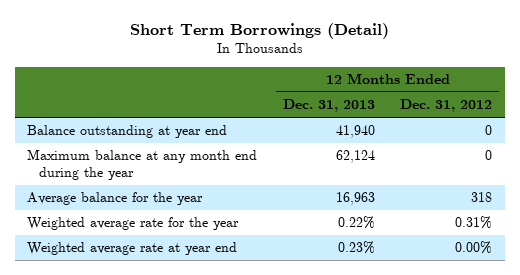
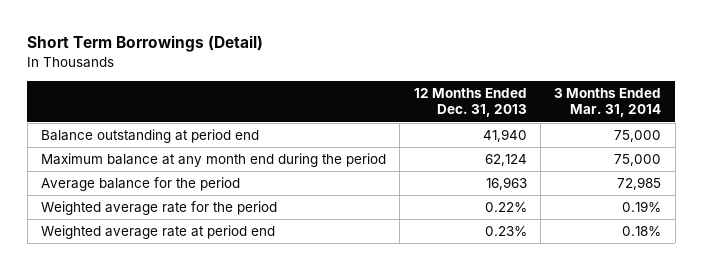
[400,99,493,113] Dec. 31, 2012 -> none
none -> [554,87,662,118] 3 Months Ended Mar. 31, 2014
[27,125,228,139] Balance outstanding at year end -> [41,129,260,144] Balance outstanding at period end
[27,149,258,181] Maximum balance at any month end during the year -> [41,153,387,168] Maximum balance at any month end during the period
[27,192,204,206] Average balance for the year -> [41,177,241,192] Average balance for the period
[27,217,240,231] Weighted average rate for the year -> [41,201,278,216] Weighted average rate for the period
[27,242,238,256] Weighted average rate at year end -> [41,225,276,240] Weighted average rate at period end

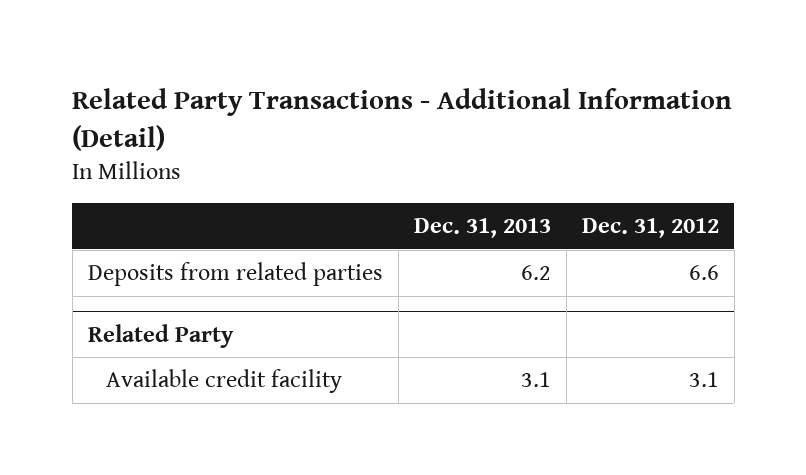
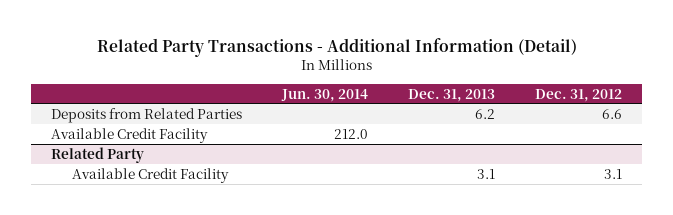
none -> [281,88,369,102] Jun. 30, 2014
[87,262,383,287] Deposits from related parties -> [51,107,243,123] Deposits from Related Parties
none -> [51,127,209,143] Available Credit Facility
[105,369,342,394] Available credit facility -> [72,167,230,183] Available Credit Facility

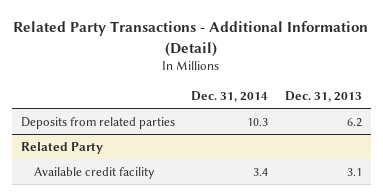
[281,88,369,102] Jun. 30, 2014 -> none
[534,88,622,102] Dec. 31, 2012 -> none
none -> [191,90,269,102] Dec. 31, 2014
[51,127,209,143] Available Credit Facility -> none
[51,107,243,123] Deposits from Related Parties -> [20,116,175,129] Deposits from related parties
[72,167,230,183] Available Credit Facility -> [34,166,156,179] Available credit facility

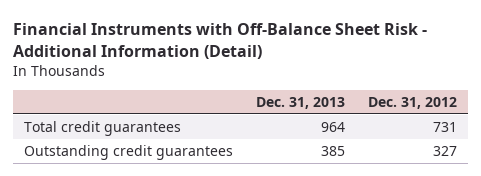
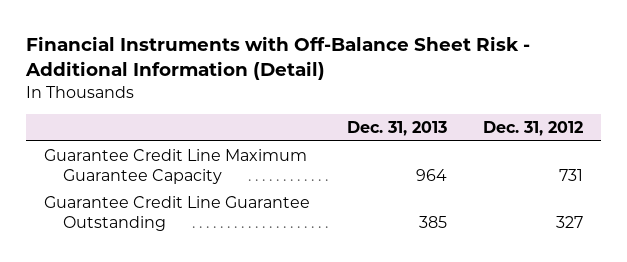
[24,120,182,136] Total credit guarantees -> [43,149,307,184] Guarantee Credit Line Maximum Guarantee Capacity
[24,144,234,160] Outstanding credit guarantees -> [43,196,310,231] Guarantee Credit Line Guarantee Outstanding

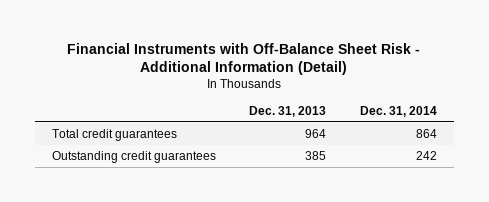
[483,120,584,136] Dec. 31, 2012 -> none
none -> [360,106,438,118] Dec. 31, 2014
[43,149,307,184] Guarantee Credit Line Maximum Guarantee Capacity -> [51,128,177,141] Total credit guarantees
[43,196,310,231] Guarantee Credit Line Guarantee Outstanding -> [51,150,216,163] Outstanding credit guarantees

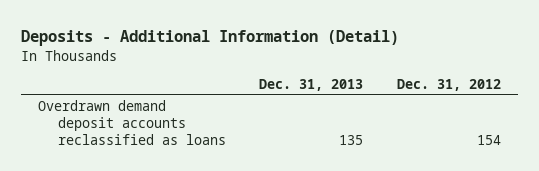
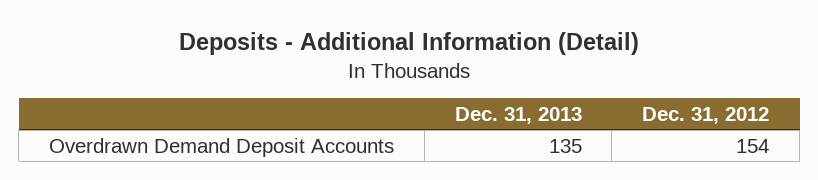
[38,100,226,145] Overdrawn demand deposit accounts reclassified as loans -> [49,137,395,157] Overdrawn Demand Deposit Accounts

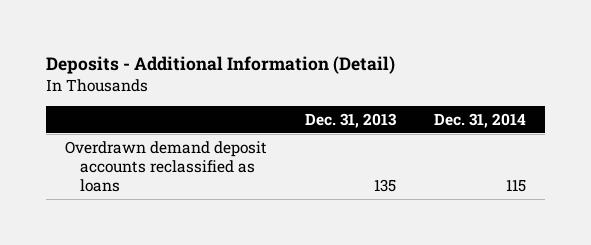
[642,106,770,124] Dec. 31, 2012 -> none
none -> [433,112,526,128] Dec. 31, 2014
[49,137,395,157] Overdrawn Demand Deposit Accounts -> [65,141,268,192] Overdrawn demand deposit accounts reclassified as loans

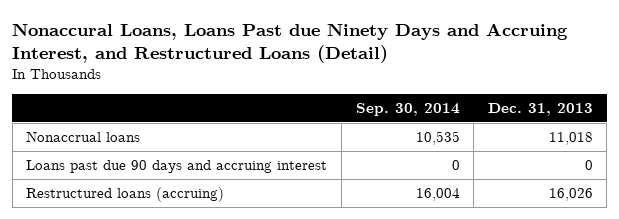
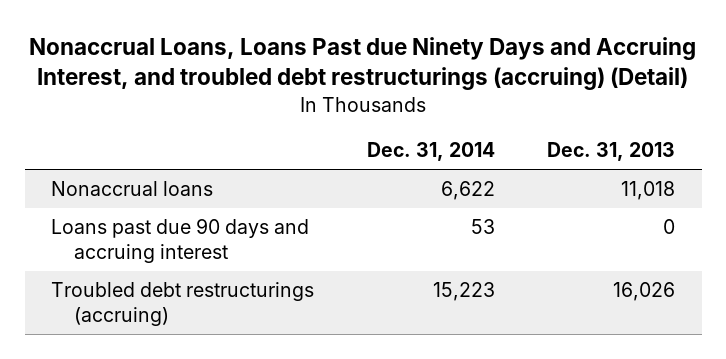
[12,22,569,63] Nonaccural Loans, Loans Past due Ninety Days and Accruing Interest, and Restructured Loans (Detail) -> [29,37,697,91] Nonaccrual Loans, Loans Past due Ninety Days and Accruing Interest, and troubled debt restructurings (accruing) (Detail)
[355,103,460,117] Sep. 30, 2014 -> none
none -> [366,142,495,162] Dec. 31, 2014
[26,187,225,203] Restructured loans (accruing) -> [51,282,315,326] Troubled debt restructurings (accruing)

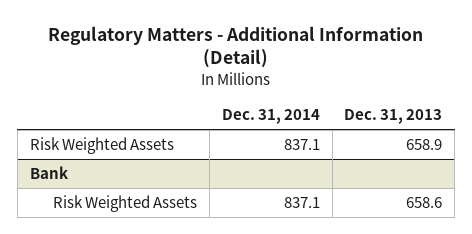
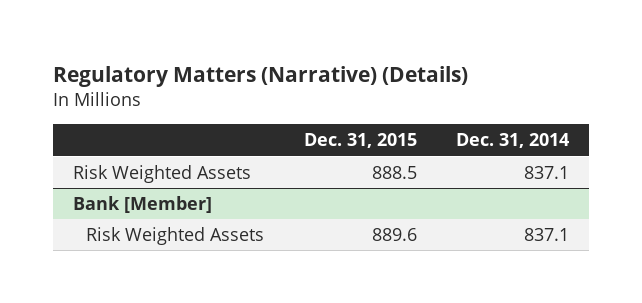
[47,25,423,69] Regulatory Matters - Additional Information (Detail) -> [53,65,469,87] Regulatory Matters (Narrative) (Details)
[344,109,443,125] Dec. 31, 2013 -> none
none -> [303,133,417,149] Dec. 31, 2015
[29,166,68,180] Bank -> [72,196,212,214] Bank [Member]

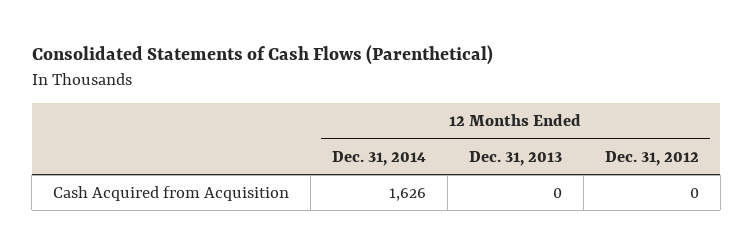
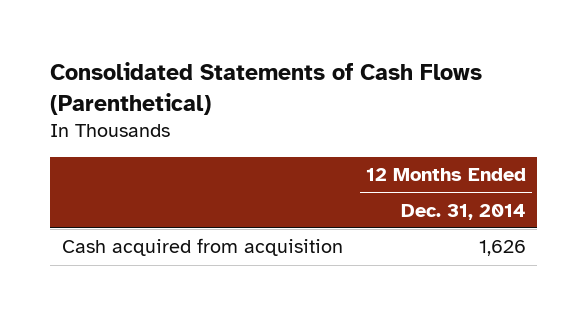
[468,150,562,166] Dec. 31, 2013 -> none
[604,150,699,166] Dec. 31, 2012 -> none
[53,185,290,201] Cash Acquired from Acquisition -> [61,238,343,257] Cash acquired from acquisition

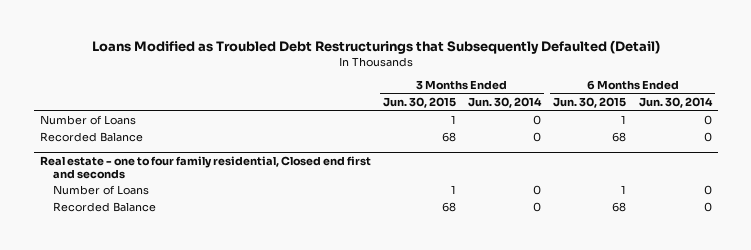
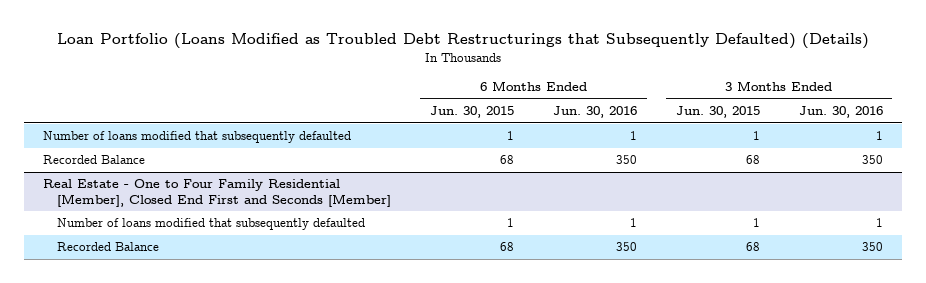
[91,39,660,54] Loans Modified as Troubled Debt Restructurings that Subsequently Defaulted (Detail) -> [57,33,870,50] Loan Portfolio (Loans Modified as Troubled Debt Restructurings that Subsequently Defaulted) (Details)
[468,97,543,109] Jun. 30, 2014 -> none
[638,97,713,109] Jun. 30, 2014 -> none
none -> [553,106,638,119] Jun. 30, 2016
none -> [798,106,883,119] Jun. 30, 2016
[39,115,136,126] Number of Loans -> [43,131,352,144] Number of loans modified that subsequently defaulted
[39,156,371,180] Real estate - one to four family residential, Closed end first and seconds -> [43,179,392,207] Real Estate - One to Four Family Residential [Member], Closed End First and Seconds [Member]
[53,185,150,196] Number of Loans -> [57,218,366,231] Number of loans modified that subsequently defaulted

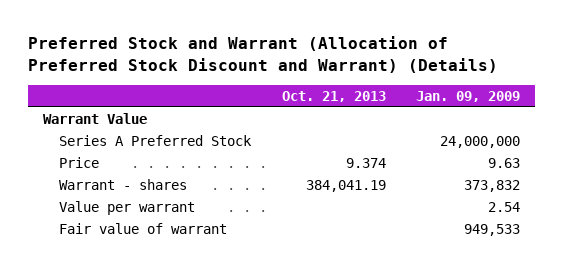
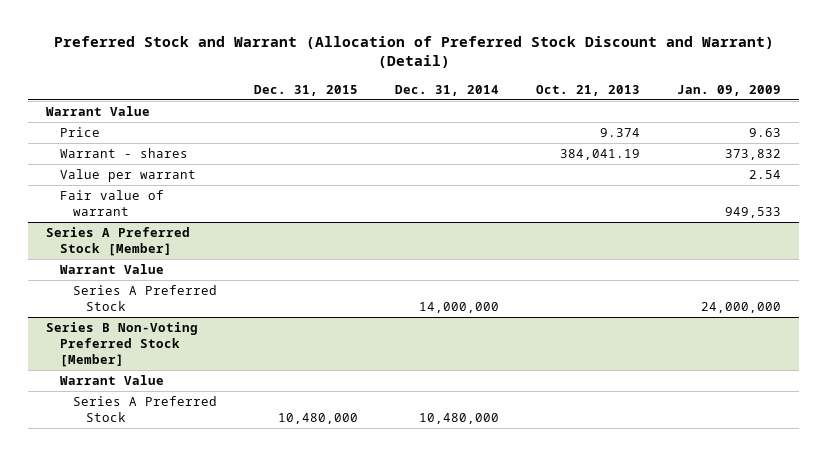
[27,36,498,73] Preferred Stock and Warrant (Allocation of Preferred Stock Discount and Warrant) (Details) -> [53,36,774,69] Preferred Stock and Warrant (Allocation of Preferred Stock Discount and Warrant) (Detail)
none -> [253,84,358,96] Dec. 31, 2015
none -> [394,84,499,96] Dec. 31, 2014
[59,134,253,146] Series A Preferred Stock -> none
none -> [46,226,191,256] Series A Preferred Stock [Member]
none -> [59,263,164,274] Warrant Value
none -> [72,284,217,311] Series A Preferred Stock
none -> [46,321,199,367] Series B Non-Voting Preferred Stock [Member]
none -> [59,374,164,385] Warrant Value
none -> [72,395,217,422] Series A Preferred Stock

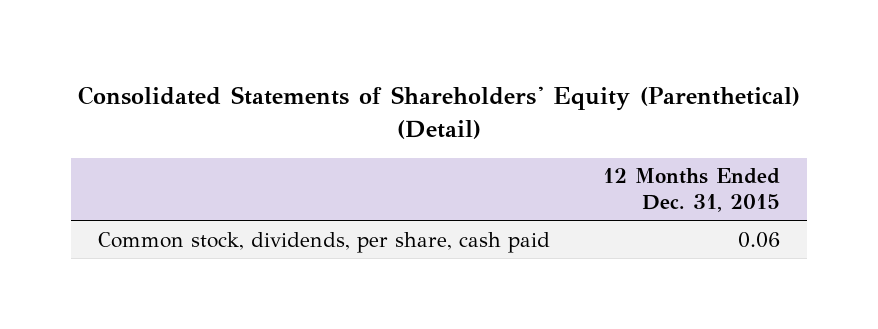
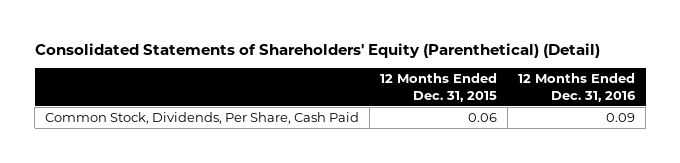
none -> [518,73,637,102] 12 Months Ended Dec. 31, 2016
[97,231,550,253] Common stock, dividends, per share, cash paid -> [45,112,360,125] Common Stock, Dividends, Per Share, Cash Paid

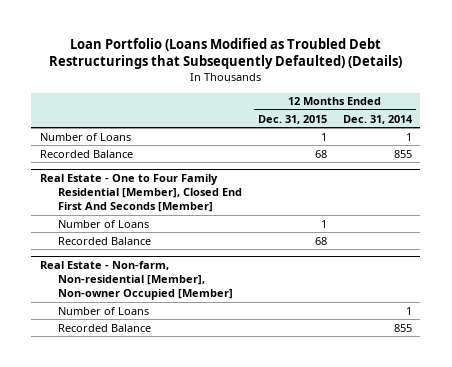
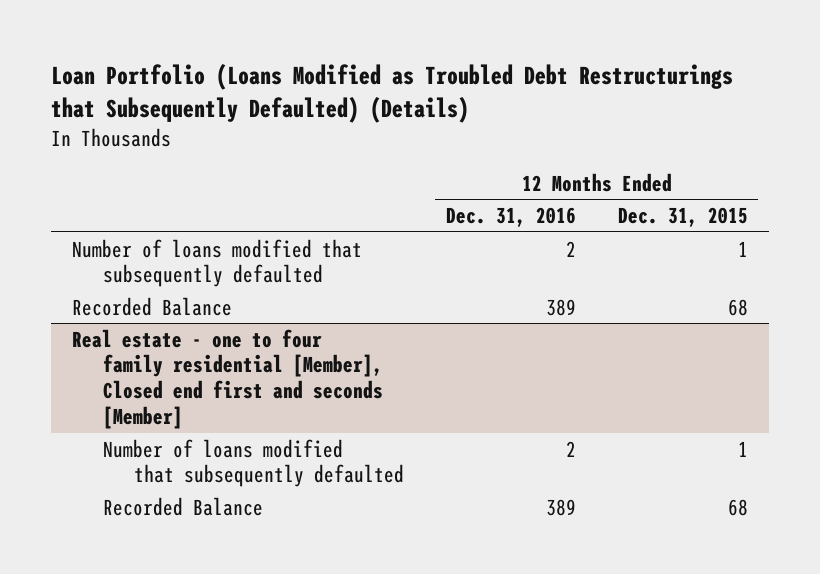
[343,114,414,124] Dec. 31, 2014 -> none
none -> [445,206,576,227] Dec. 31, 2016
[39,132,131,141] Number of Loans -> [72,238,363,288] Number of loans modified that subsequently defaulted
[39,173,242,213] Real Estate - One to Four Family Residential [Member], Closed End First And Seconds [Member] -> [72,328,384,430] Real estate - one to four family residential [Member], Closed end first and seconds [Member]
[57,219,149,228] Number of Loans -> [103,438,405,488] Number of loans modified that subsequently defaulted
[39,260,233,301] Real Estate - Non-farm, Non-residential [Member], Non-owner Occupied [Member] -> none
[57,306,149,315] Number of Loans -> none
[57,323,151,332] Recorded Balance -> none

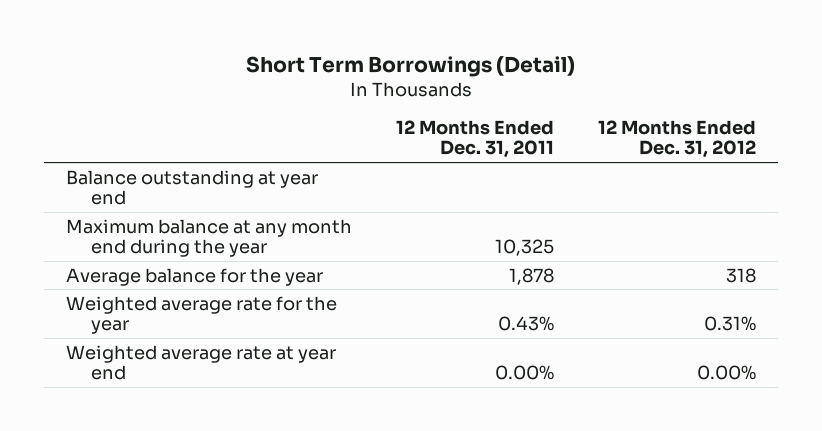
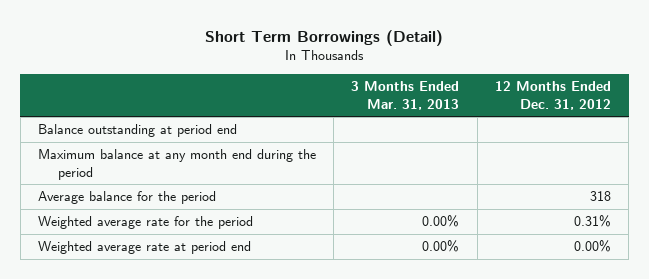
[396,119,555,159] 12 Months Ended Dec. 31, 2011 -> none
none -> [351,81,460,110] 3 Months Ended Mar. 31, 2013
[65,169,318,206] Balance outstanding at year end -> [37,124,237,138] Balance outstanding at period end
[65,218,352,258] Maximum balance at any month end during the year -> [37,149,316,180] Maximum balance at any month end during the period
[65,267,323,286] Average balance for the year -> [37,191,216,205] Average balance for the period
[65,295,337,335] Weighted average rate for the year -> [37,216,253,230] Weighted average rate for the period
[65,344,336,381] Weighted average rate at year end -> [37,241,251,255] Weighted average rate at period end

